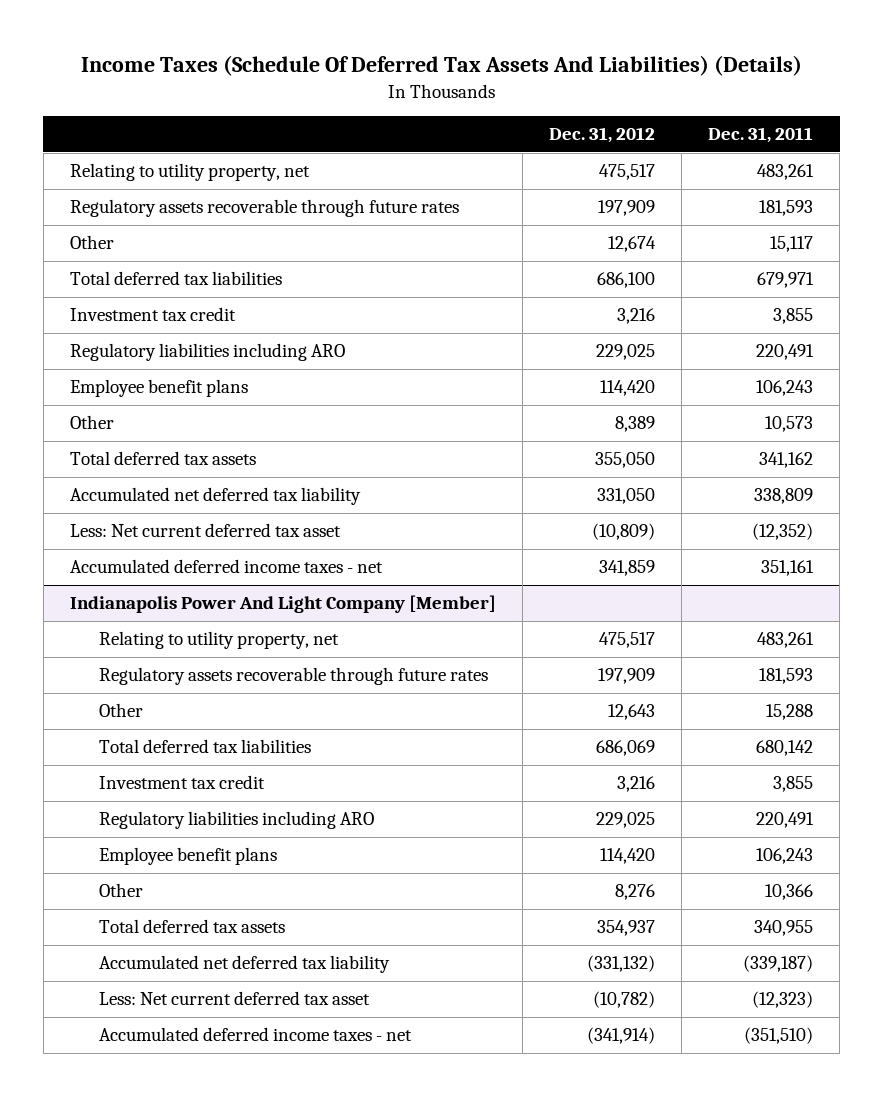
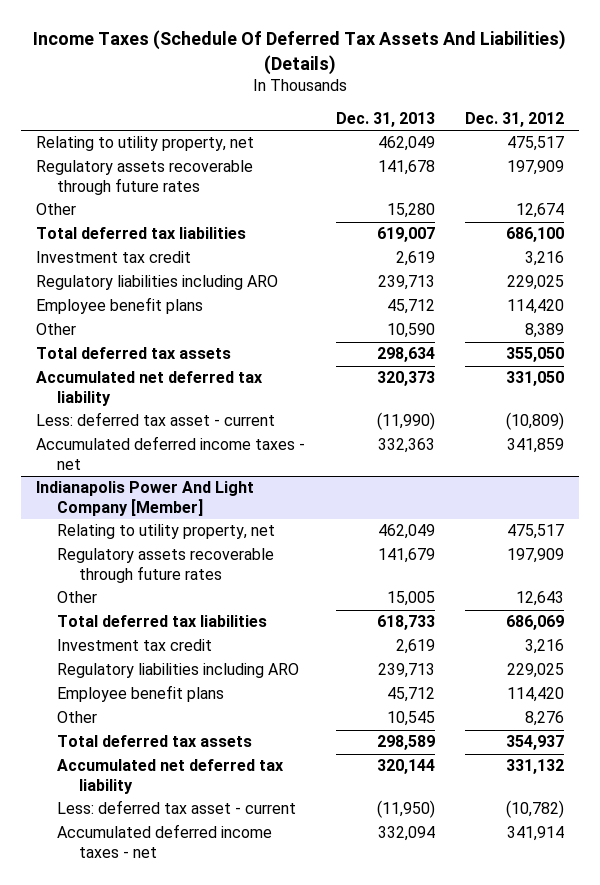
[708,127,814,144] Dec. 31, 2011 -> none
none -> [335,112,435,128] Dec. 31, 2013
[69,523,341,538] Less: Net current deferred tax asset -> [35,412,275,427] Less: deferred tax asset - current
[587,955,656,973] (331,132) -> [506,759,565,775] 331,132
[99,991,371,1006] Less: Net current deferred tax asset -> [57,800,297,815] Less: deferred tax asset - current
[587,1027,656,1045] (341,914) -> [507,826,565,842] 341,914

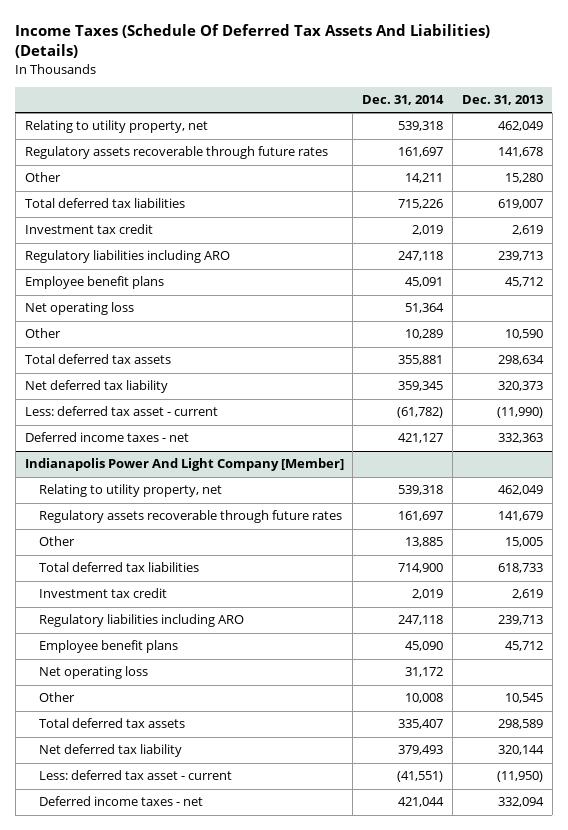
[465,112,565,128] Dec. 31, 2012 -> none
none -> [362,95,445,106] Dec. 31, 2014
none -> [24,302,134,316] Net operating loss
[35,371,263,406] Accumulated net deferred tax liability -> [24,380,168,394] Net deferred tax liability
[35,436,305,470] Accumulated deferred income taxes - net -> [24,432,189,443] Deferred income taxes - net
none -> [39,666,149,680] Net operating loss
[57,759,285,794] Accumulated net deferred tax liability -> [39,744,183,758] Net deferred tax liability
[57,824,273,858] Accumulated deferred income taxes - net -> [39,796,204,807] Deferred income taxes - net

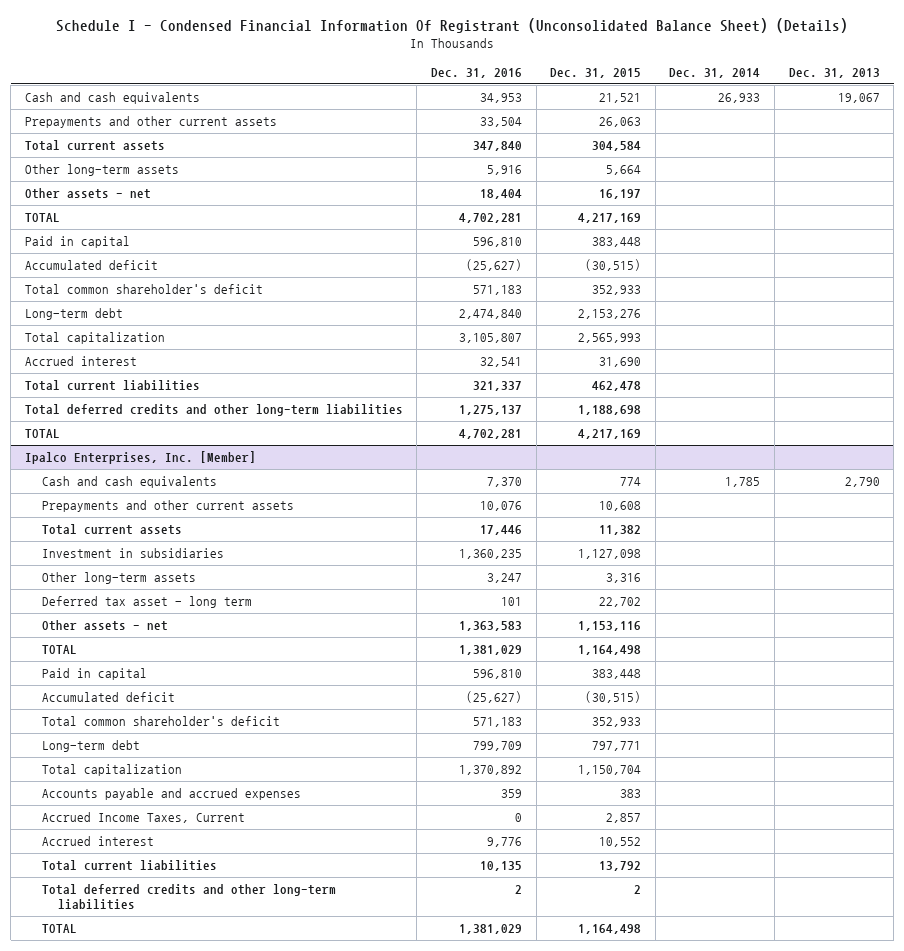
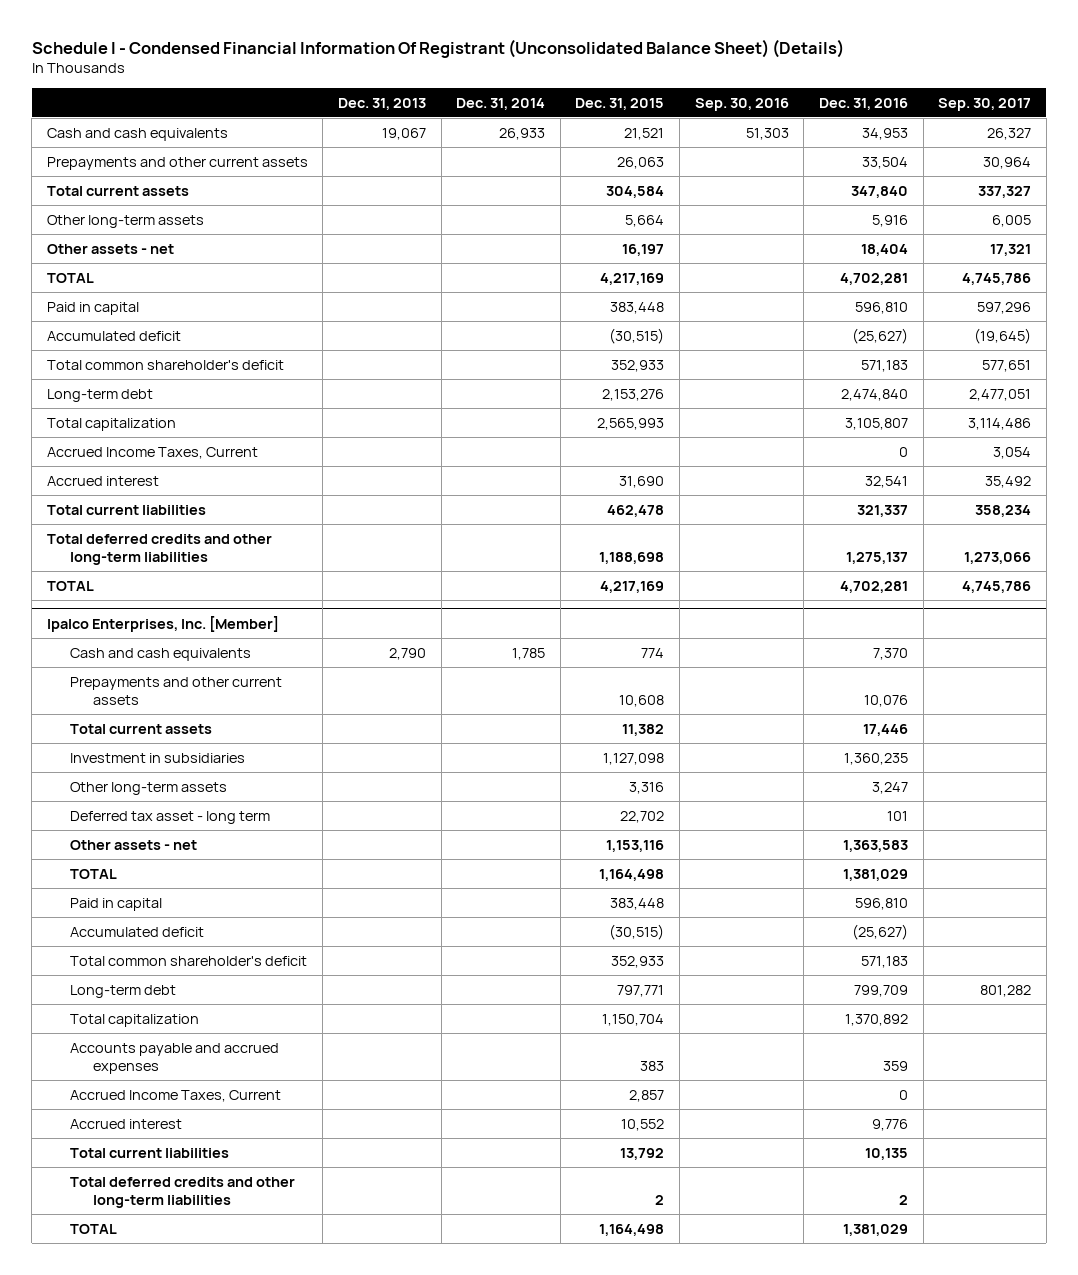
none -> [694,97,789,111] Sep. 30, 2016
none -> [938,97,1032,111] Sep. 30, 2017
none -> [46,446,258,459] Accrued Income Taxes, Current

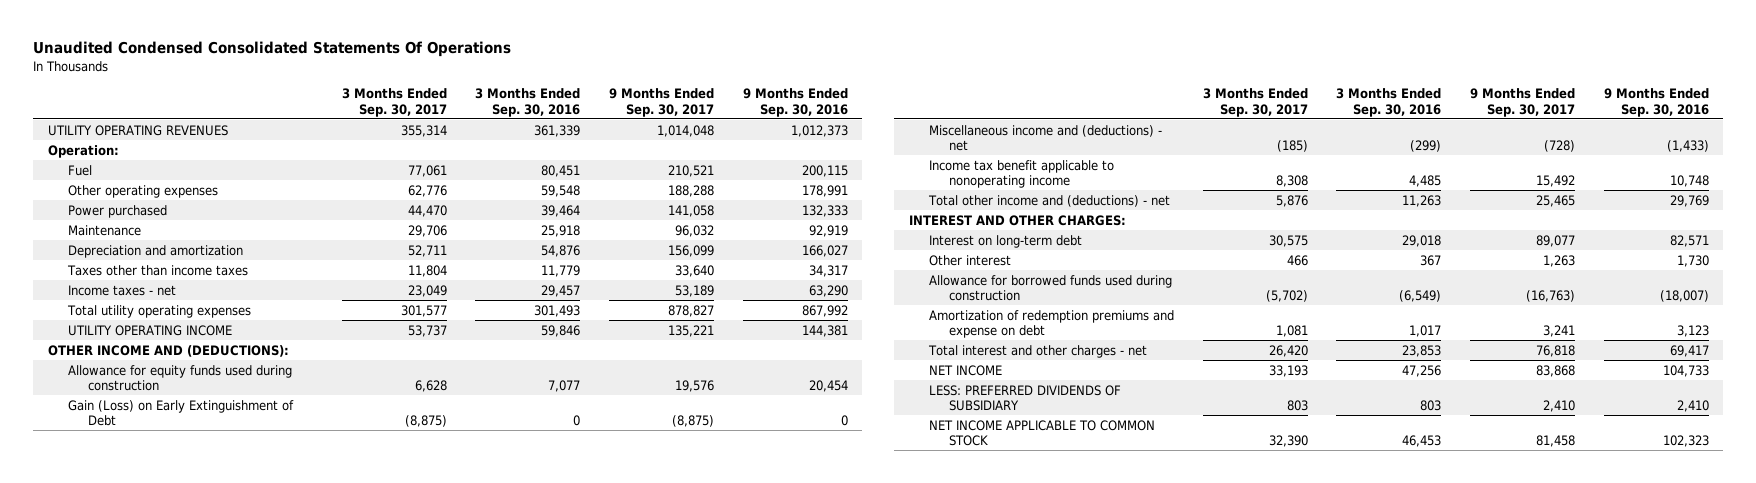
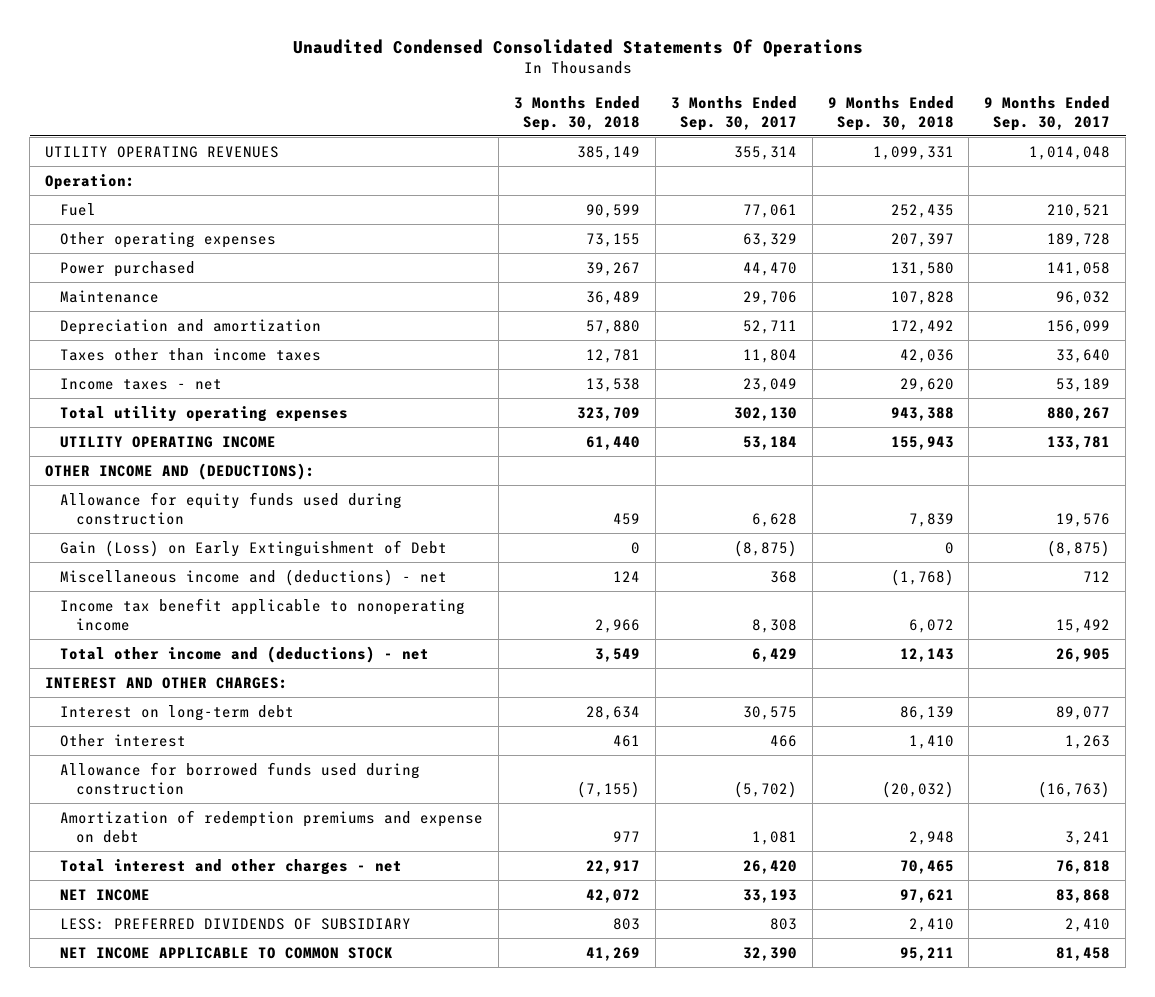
[475,88,581,117] 3 Months Ended Sep. 30, 2016 -> none
[742,88,848,117] 9 Months Ended Sep. 30, 2016 -> none
none -> [514,95,641,131] 3 Months Ended Sep. 30, 2018
none -> [827,95,954,131] 9 Months Ended Sep. 30, 2018
[407,184,447,197] 62,776 -> [742,232,797,247] 63,329
[668,184,715,197] 188,288 -> [1047,232,1111,247] 189,728
[400,304,447,317] 301,577 -> [733,406,797,421] 302,130
[668,304,715,317] 878,827 -> [1047,406,1111,421] 880,267
[407,324,447,337] 53,737 -> [742,435,797,450] 53,184
[668,324,715,337] 135,221 -> [1047,435,1111,450] 133,781
[1276,139,1308,152] (185) -> [769,570,797,583] 368
[1543,139,1575,152] (728) -> [1083,570,1111,582] 712
[1275,194,1308,207] 5,876 -> [751,647,797,662] 6,429
[1535,194,1575,207] 25,465 -> [1056,647,1111,662] 26,905

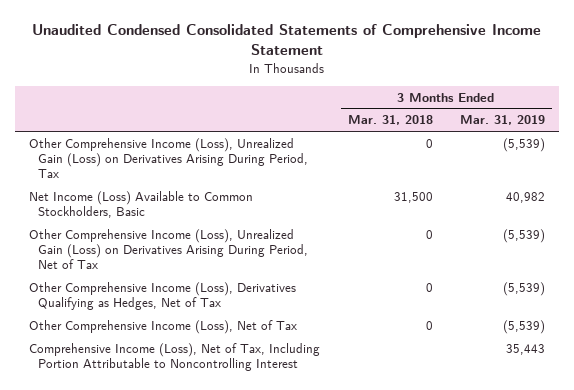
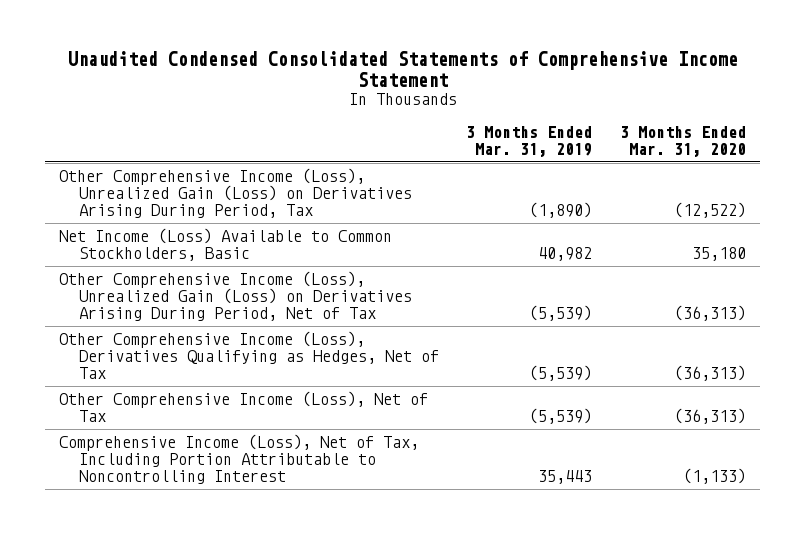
[347,115,433,126] Mar. 31, 2018 -> none
none -> [620,125,747,157] 3 Months Ended Mar. 31, 2020
[503,137,546,152] (5,539) -> [529,202,593,219] (1,890)

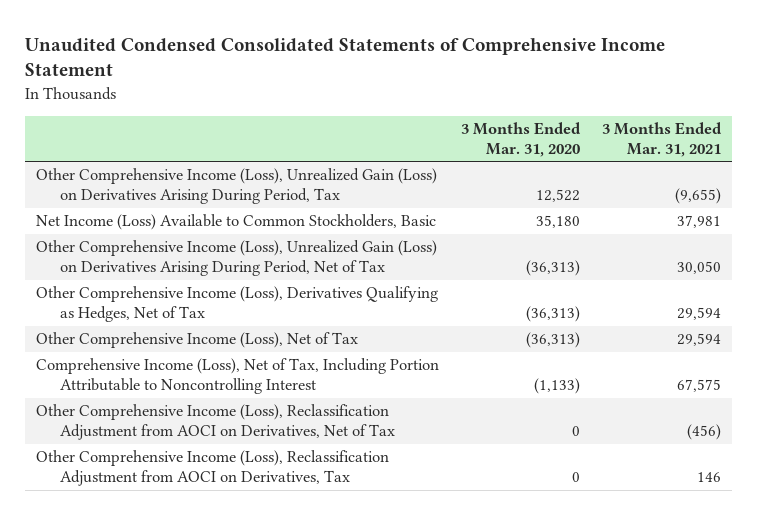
[466,125,593,157] 3 Months Ended Mar. 31, 2019 -> none
none -> [601,121,722,157] 3 Months Ended Mar. 31, 2021
[674,202,747,219] (12,522) -> [535,189,580,203] 12,522
none -> [35,404,396,441] Other Comprehensive Income (Loss), Reclassification Adjustment from AOCI on Derivatives, Net of Tax
none -> [35,450,389,487] Other Comprehensive Income (Loss), Reclassification Adjustment from AOCI on Derivatives, Tax

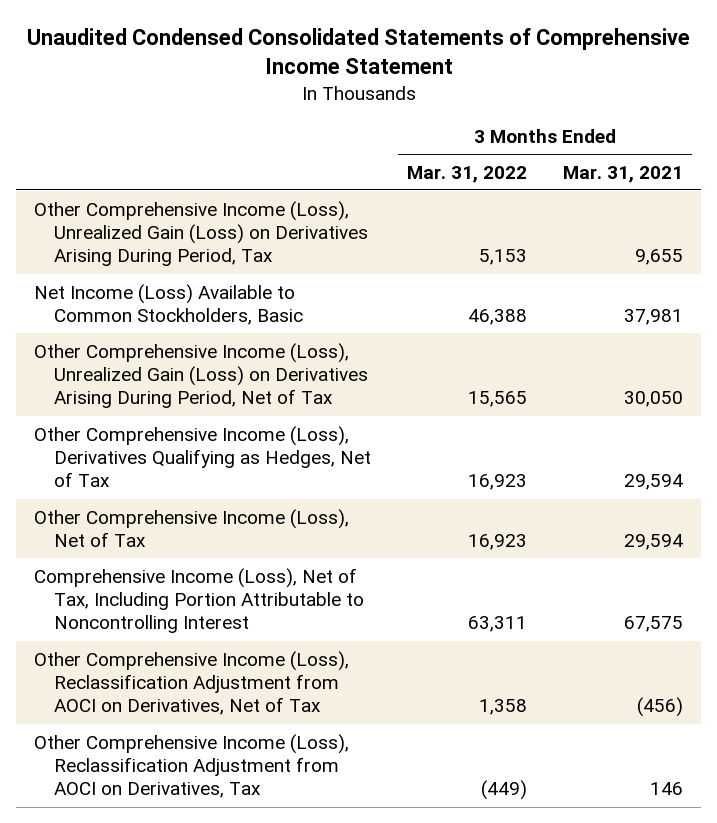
[460,121,581,157] 3 Months Ended Mar. 31, 2020 -> none
none -> [406,165,527,183] Mar. 31, 2022
[674,188,721,205] (9,655) -> [635,249,684,266] 9,655

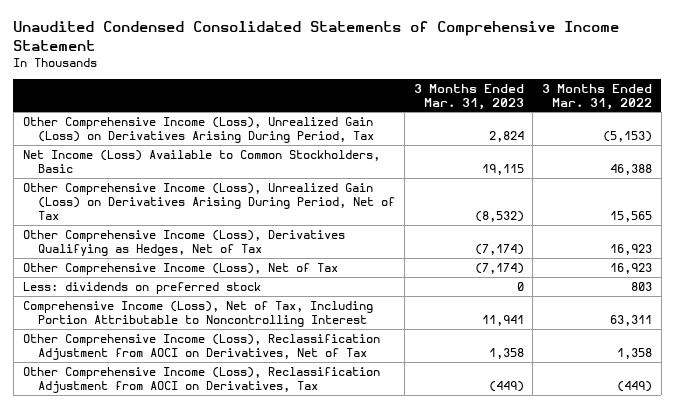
[563,165,684,183] Mar. 31, 2021 -> none
none -> [413,83,524,110] 3 Months Ended Mar. 31, 2023
[478,249,527,266] 5,153 -> [603,130,653,142] (5,153)
none -> [22,281,261,294] Less: dividends on preferred stock

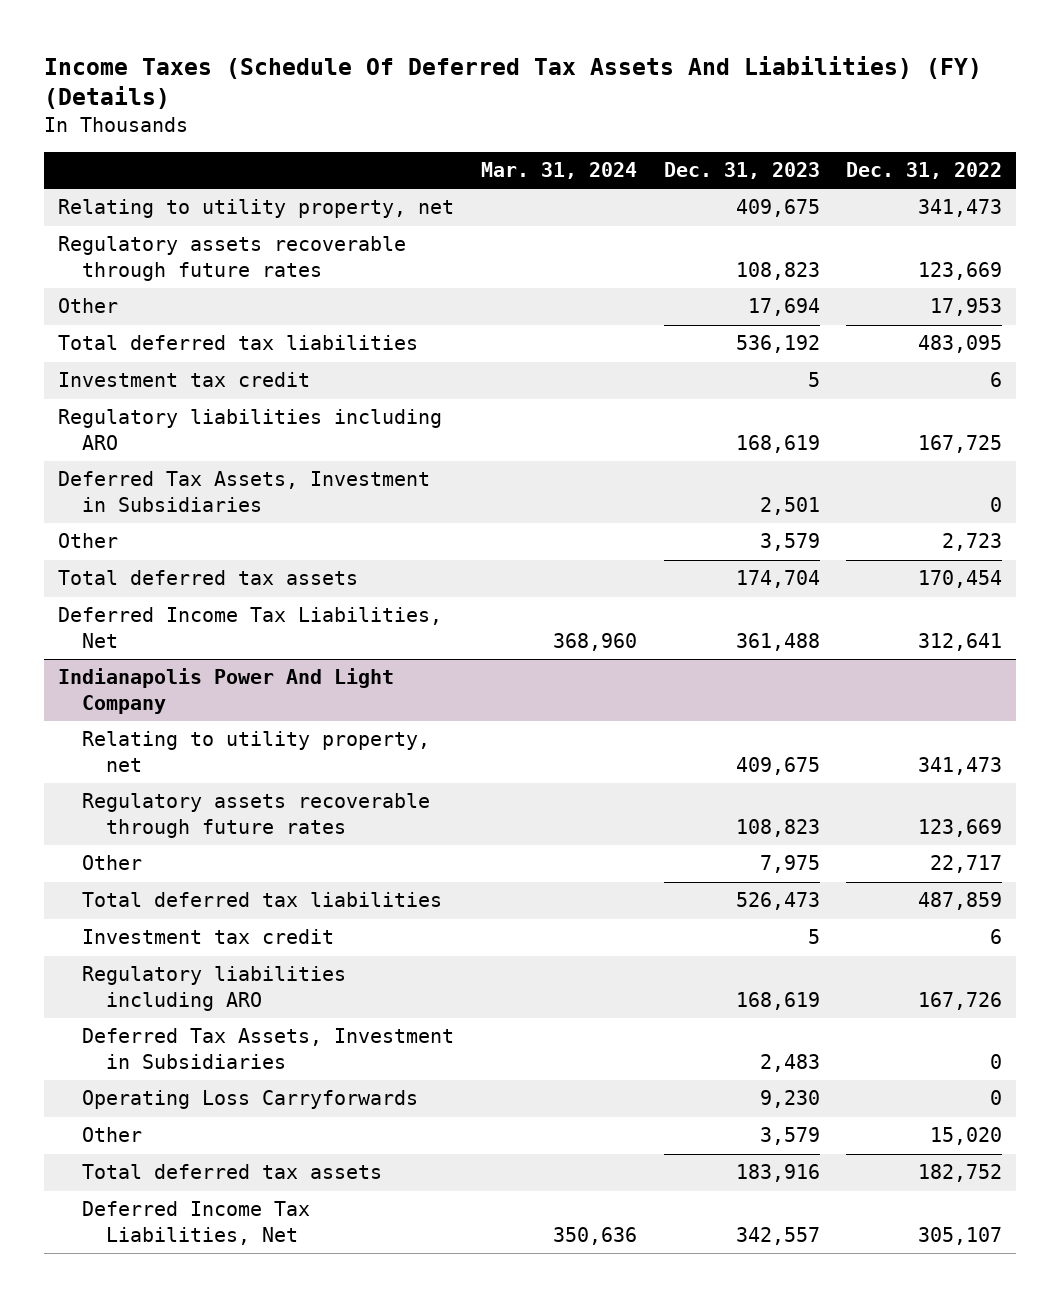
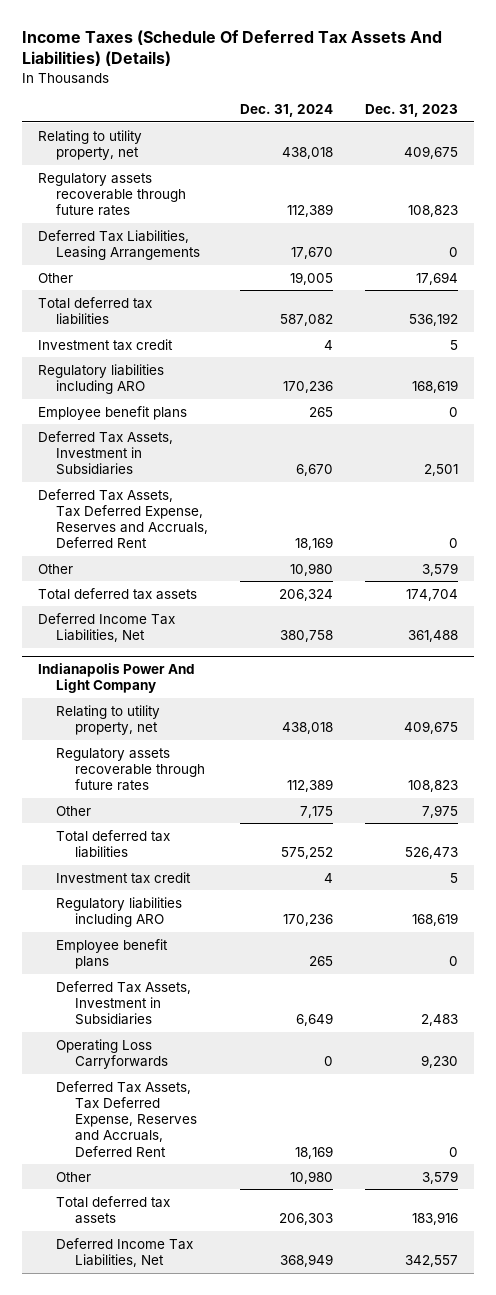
[44,55,983,110] Income Taxes (Schedule Of Deferred Tax Assets And Liabilities) (FY) (Details) -> [21,29,442,67] Income Taxes (Schedule Of Deferred Tax Assets And Liabilities) (Details)
[480,162,637,180] Mar. 31, 2024 -> none
[846,162,1003,180] Dec. 31, 2022 -> none
none -> [240,104,334,118] Dec. 31, 2024
none -> [37,229,201,260] Deferred Tax Liabilities, Leasing Arrangements
none -> [37,405,187,420] Employee benefit plans
none -> [37,488,209,549] Deferred Tax Assets, Tax Deferred Expense, Reserves and Accruals, Deferred Rent
none -> [56,938,169,969] Employee benefit plans
none -> [56,1080,198,1157] Deferred Tax Assets, Tax Deferred Expense, Reserves and Accruals, Deferred Rent

